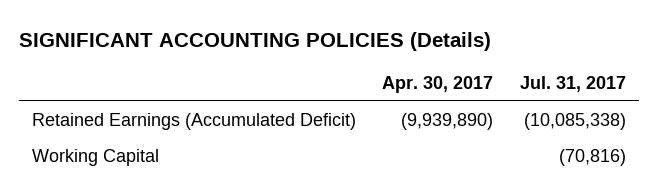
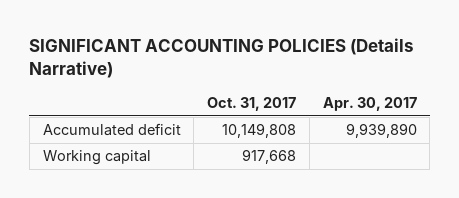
[18,31,491,51] SIGNIFICANT ACCOUNTING POLICIES (Details) -> [29,38,415,78] SIGNIFICANT ACCOUNTING POLICIES (Details Narrative)
[519,75,626,92] Jul. 31, 2017 -> none
none -> [207,96,297,111] Oct. 31, 2017
[31,113,356,131] Retained Earnings (Accumulated Deficit) -> [42,123,181,137] Accumulated deficit
[401,113,494,131] (9,939,890) -> [345,123,417,139] 9,939,890
[31,149,159,167] Working Capital -> [42,150,151,166] Working capital

